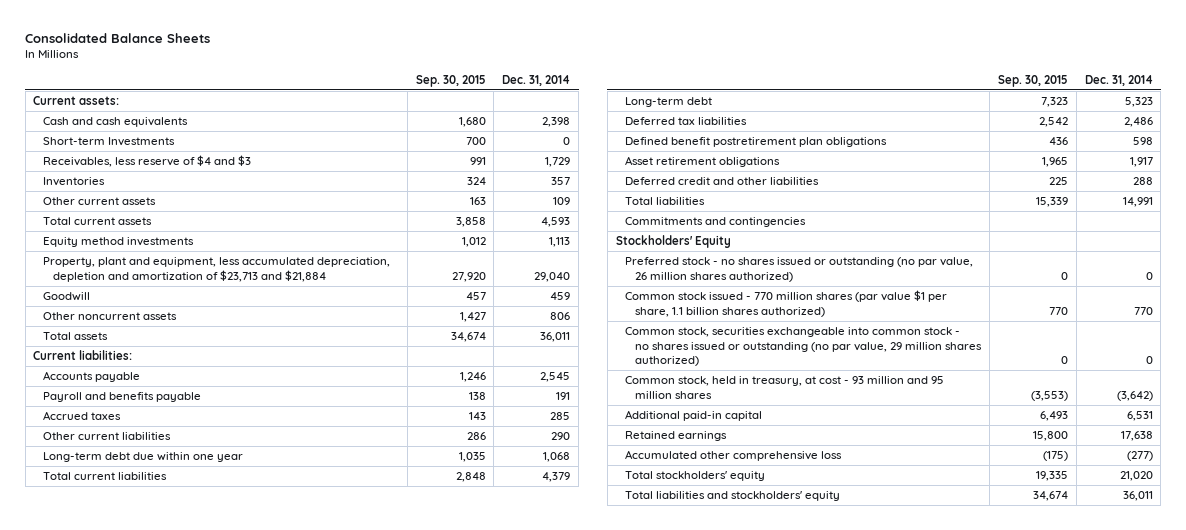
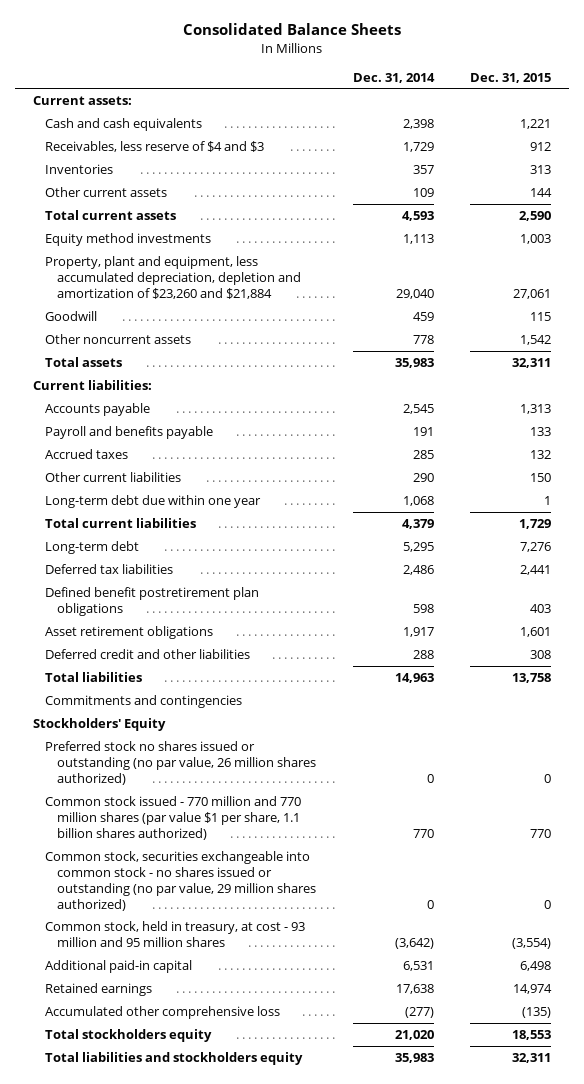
[415,74,486,87] Sep. 30, 2015 -> none
none -> [470,72,552,83] Dec. 31, 2015
[43,136,176,146] Short-term Investments -> none
[43,256,391,282] Property, plant and equipment, less accumulated depreciation, depletion and amortization of $23,713 and $21,884 -> [45,255,302,299] Property, plant and equipment, less accumulated depreciation, depletion and amortization of $23,260 and $21,884
[550,311,571,320] 806 -> [412,334,434,344] 778
[540,331,571,342] 36,011 -> [394,357,434,368] 35,983
[1124,96,1153,107] 5,323 -> [402,541,434,552] 5,295
[1122,196,1153,207] 14,991 -> [394,672,434,683] 14,963
[625,256,974,282] Preferred stock - no shares issued or outstanding (no par value, 26 million shares authorized) -> [45,740,317,785] Preferred stock no shares issued or outstanding (no par value, 26 million shares authorized)
[625,289,948,317] Common stock issued - 770 million shares (par value $1 per share, 1.1 billion shares authorized) -> [45,795,302,840] Common stock issued - 770 million and 770 million shares (par value $1 per share, 1.1 billion shares authorized)
[625,470,766,481] Total stockholders' equity -> [45,1028,213,1042] Total stockholders equity
[625,490,841,501] Total liabilities and stockholders' equity -> [45,1051,304,1065] Total liabilities and stockholders equity
[1122,490,1153,501] 36,011 -> [394,1052,434,1063] 35,983

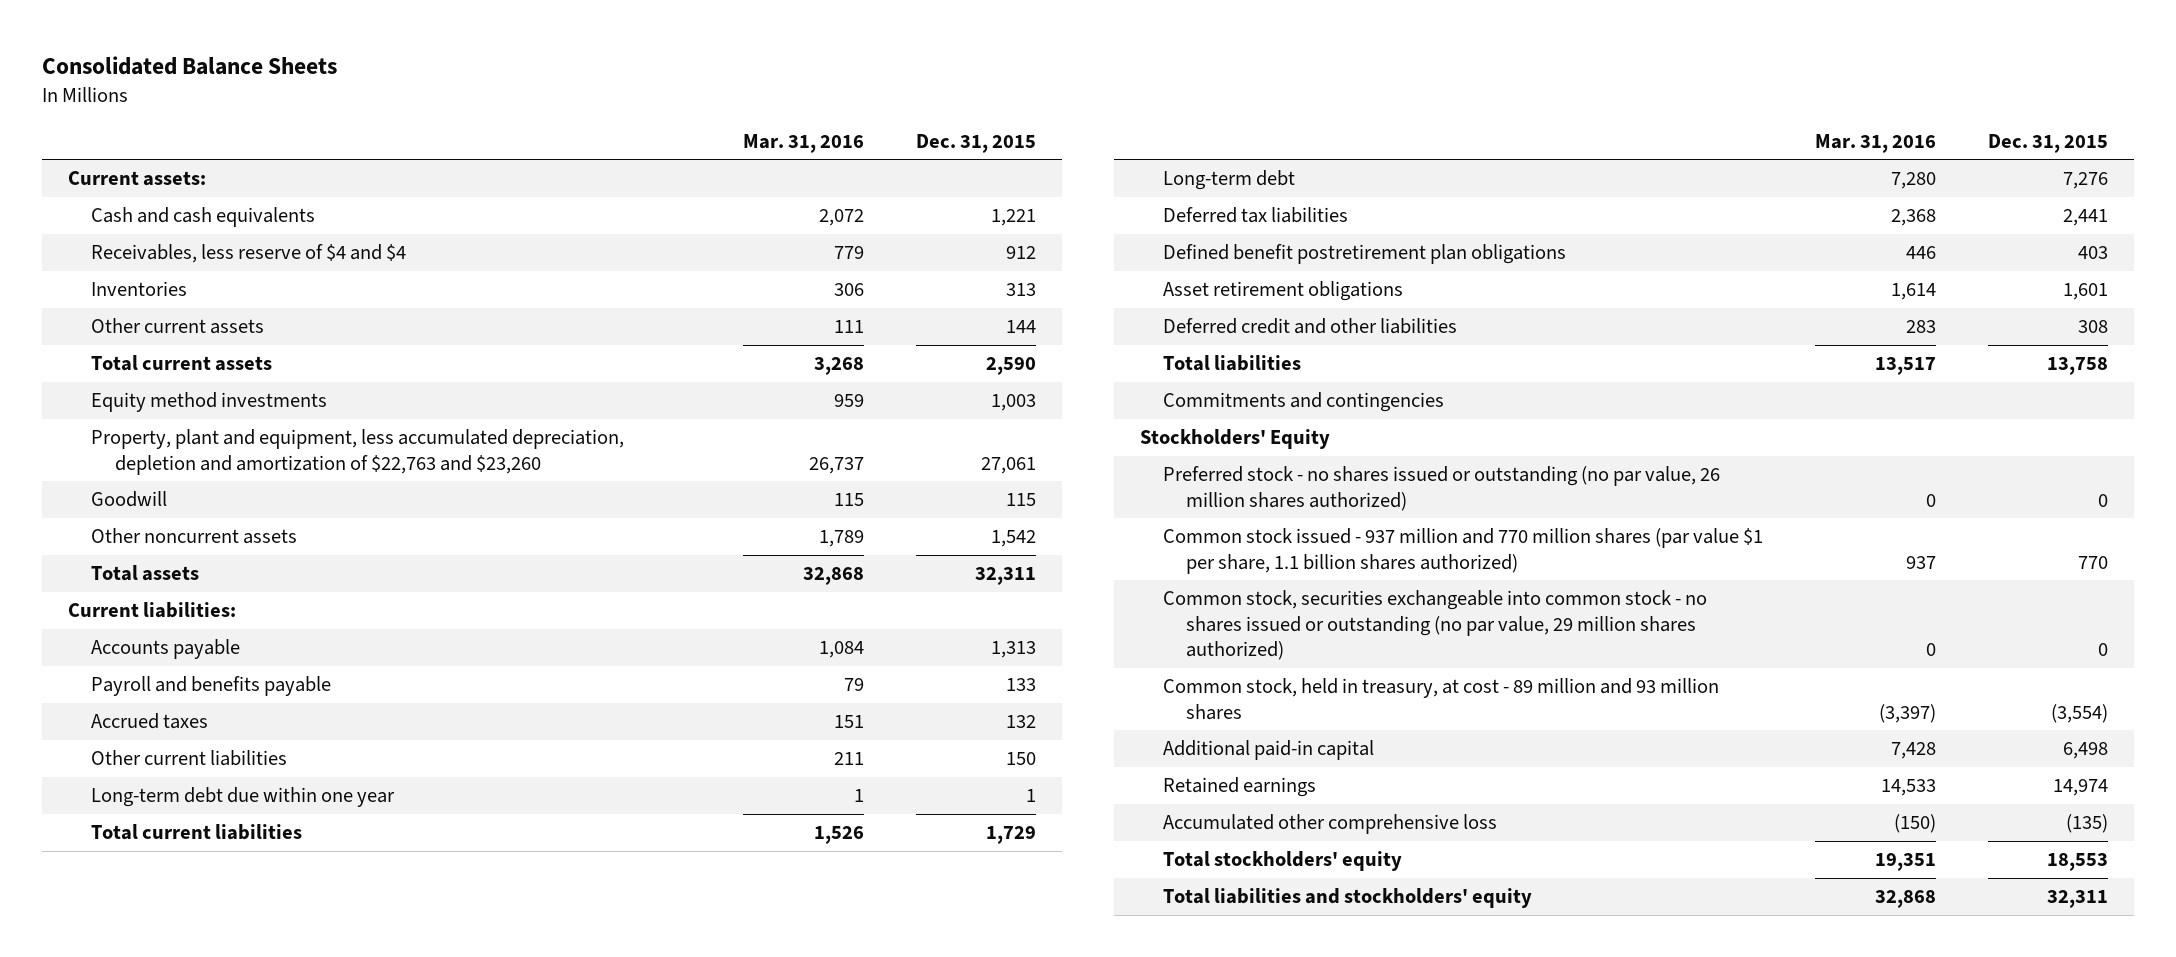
[352,72,435,83] Dec. 31, 2014 -> none
none -> [743,133,865,153] Mar. 31, 2016
[45,140,265,152] Receivables, less reserve of $4 and $3 -> [91,244,407,264] Receivables, less reserve of $4 and $4
[45,255,302,299] Property, plant and equipment, less accumulated depreciation, depletion and amortization of $23,260 and $21,884 -> [91,429,625,475] Property, plant and equipment, less accumulated depreciation, depletion and amortization of $22,763 and $23,260
[45,740,317,785] Preferred stock no shares issued or outstanding (no par value, 26 million shares authorized) -> [1163,466,1721,511] Preferred stock - no shares issued or outstanding (no par value, 26 million shares authorized)
[45,795,302,840] Common stock issued - 770 million and 770 million shares (par value $1 per share, 1.1 billion shares authorized) -> [1163,528,1764,574] Common stock issued - 937 million and 770 million shares (par value $1 per share, 1.1 billion shares authorized)
[45,920,306,947] Common stock, held in treasury, at cost - 93 million and 95 million shares -> [1163,678,1720,720] Common stock, held in treasury, at cost - 89 million and 93 million shares
[45,1028,213,1042] Total stockholders equity -> [1163,851,1403,872] Total stockholders' equity
[45,1051,304,1065] Total liabilities and stockholders equity -> [1163,888,1533,909] Total liabilities and stockholders' equity

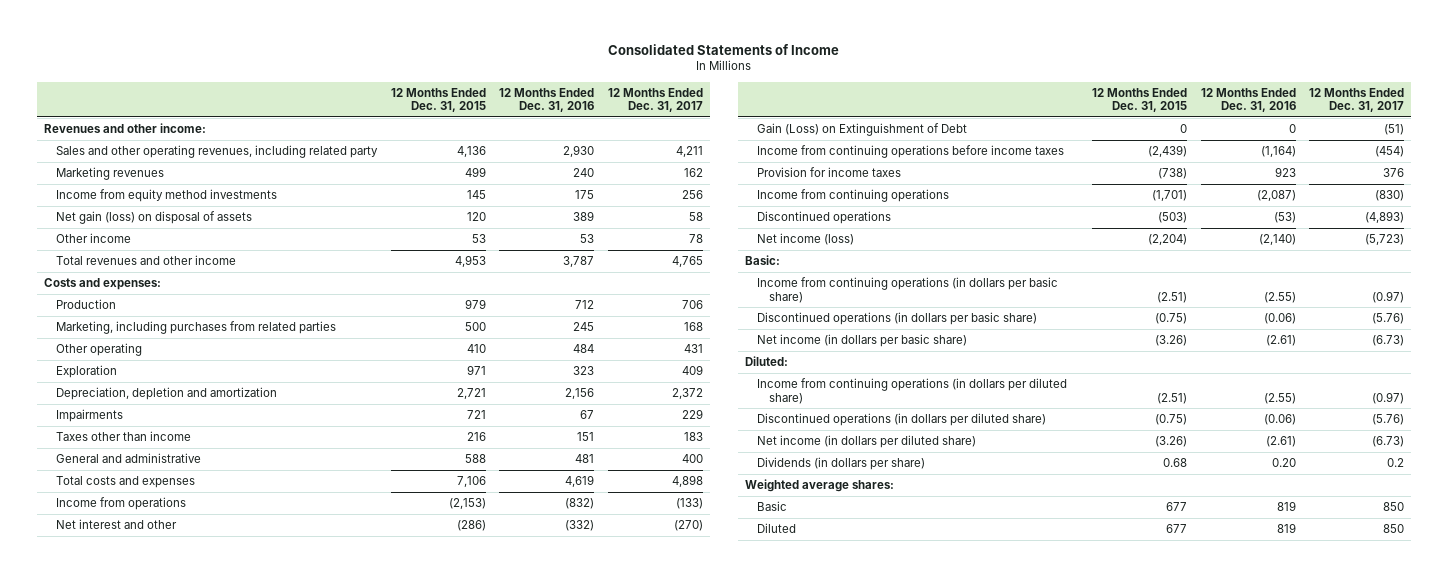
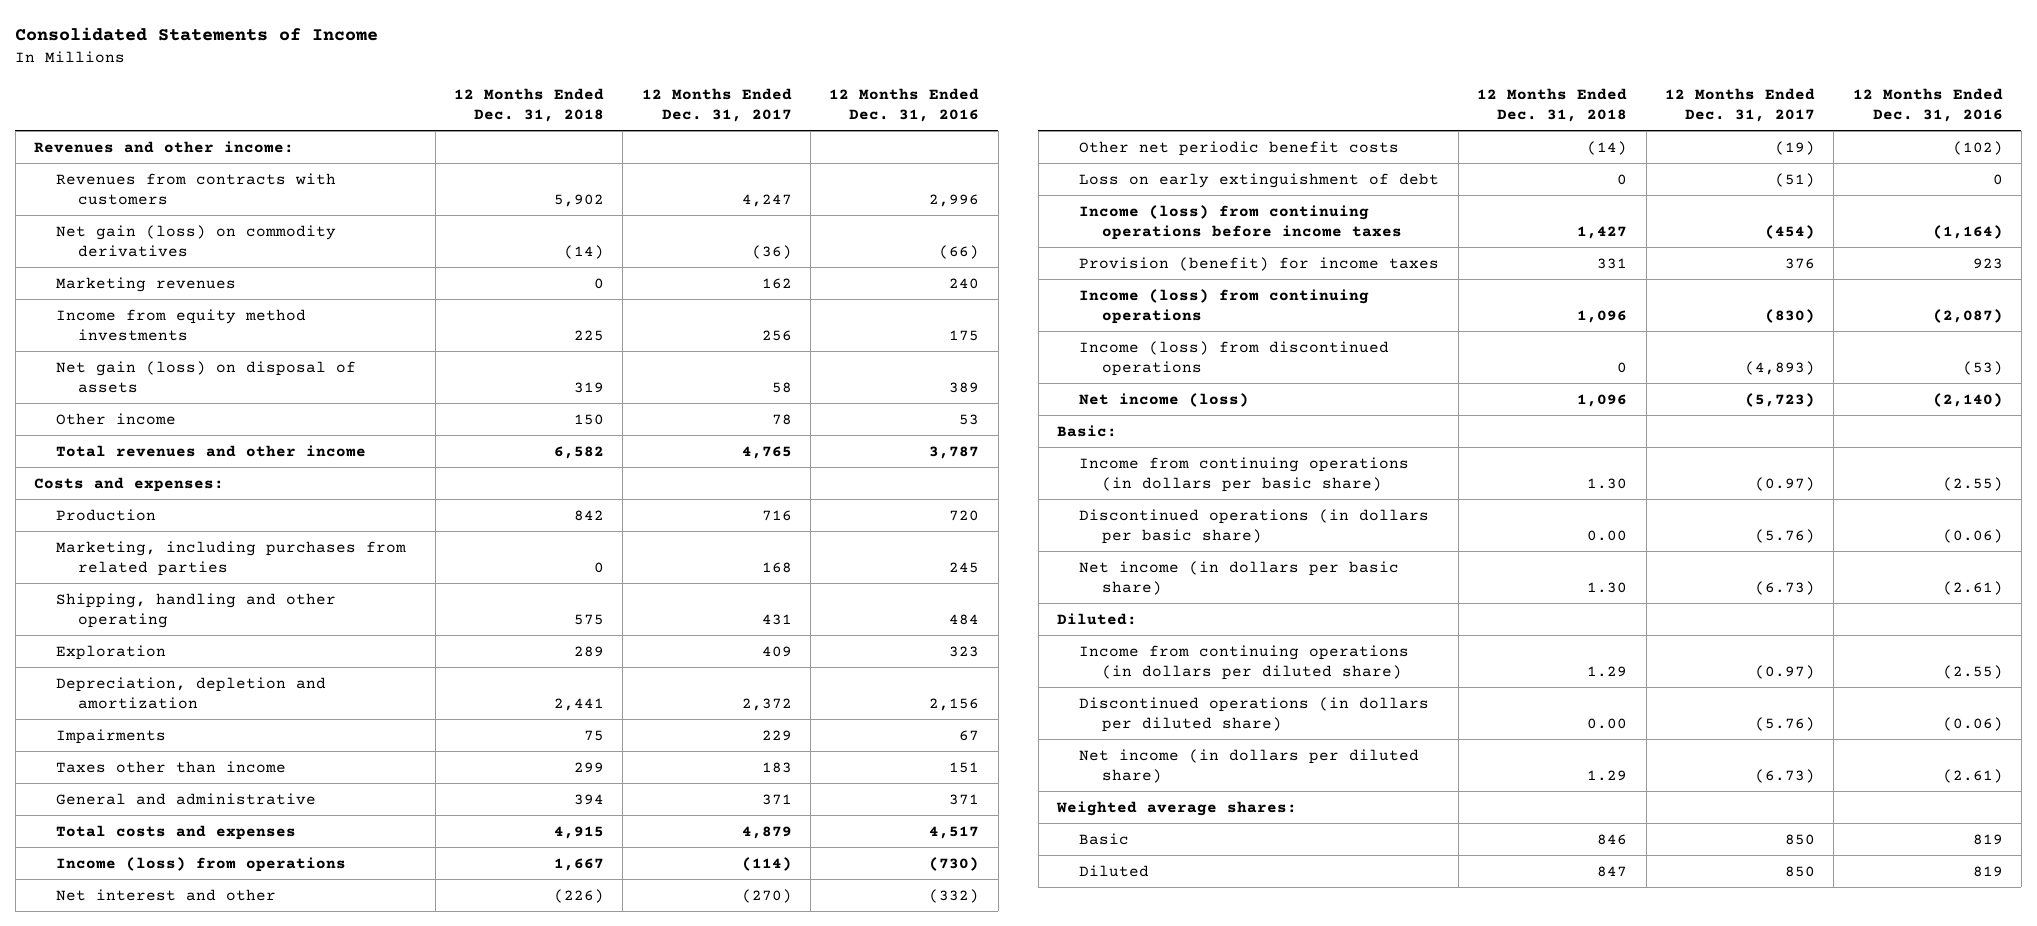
[390,87,486,113] 12 Months Ended Dec. 31, 2015 -> none
none -> [453,87,604,122] 12 Months Ended Dec. 31, 2018
[55,144,378,158] Sales and other operating revenues, including related party -> none
none -> [56,172,337,205] Revenues from contracts with customers
none -> [56,224,337,257] Net gain (loss) on commodity derivatives
[575,299,595,309] 712 -> [949,509,980,521] 720
[682,299,704,309] 706 -> [761,509,792,521] 716
[55,342,142,356] Other operating -> [56,592,337,628] Shipping, handling and other operating
[575,453,595,463] 481 -> [949,793,980,805] 371
[682,453,704,463] 400 -> [761,793,792,805] 371
[565,474,595,487] 4,619 -> [929,825,980,839] 4,517
[672,474,704,487] 4,898 -> [741,825,792,839] 4,879
[55,496,186,510] Income from operations -> [56,856,347,872] Income (loss) from operations
[565,497,595,509] (832) -> [929,856,980,871] (730)
[676,497,704,509] (133) -> [741,856,792,871] (114)
none -> [1079,140,1400,156] Other net periodic benefit costs
[756,122,967,136] Gain (Loss) on Extinguishment of Debt -> [1079,172,1440,188] Loss on early extinguishment of debt
[756,144,1064,158] Income from continuing operations before income taxes -> [1079,204,1402,240] Income (loss) from continuing operations before income taxes
[756,166,901,177] Provision for income taxes -> [1079,256,1440,271] Provision (benefit) for income taxes
[756,188,949,202] Income from continuing operations -> [1079,288,1370,324] Income (loss) from continuing operations
[756,210,891,224] Discontinued operations -> [1079,340,1390,376] Income (loss) from discontinued operations
[756,456,925,470] Dividends (in dollars per share) -> none

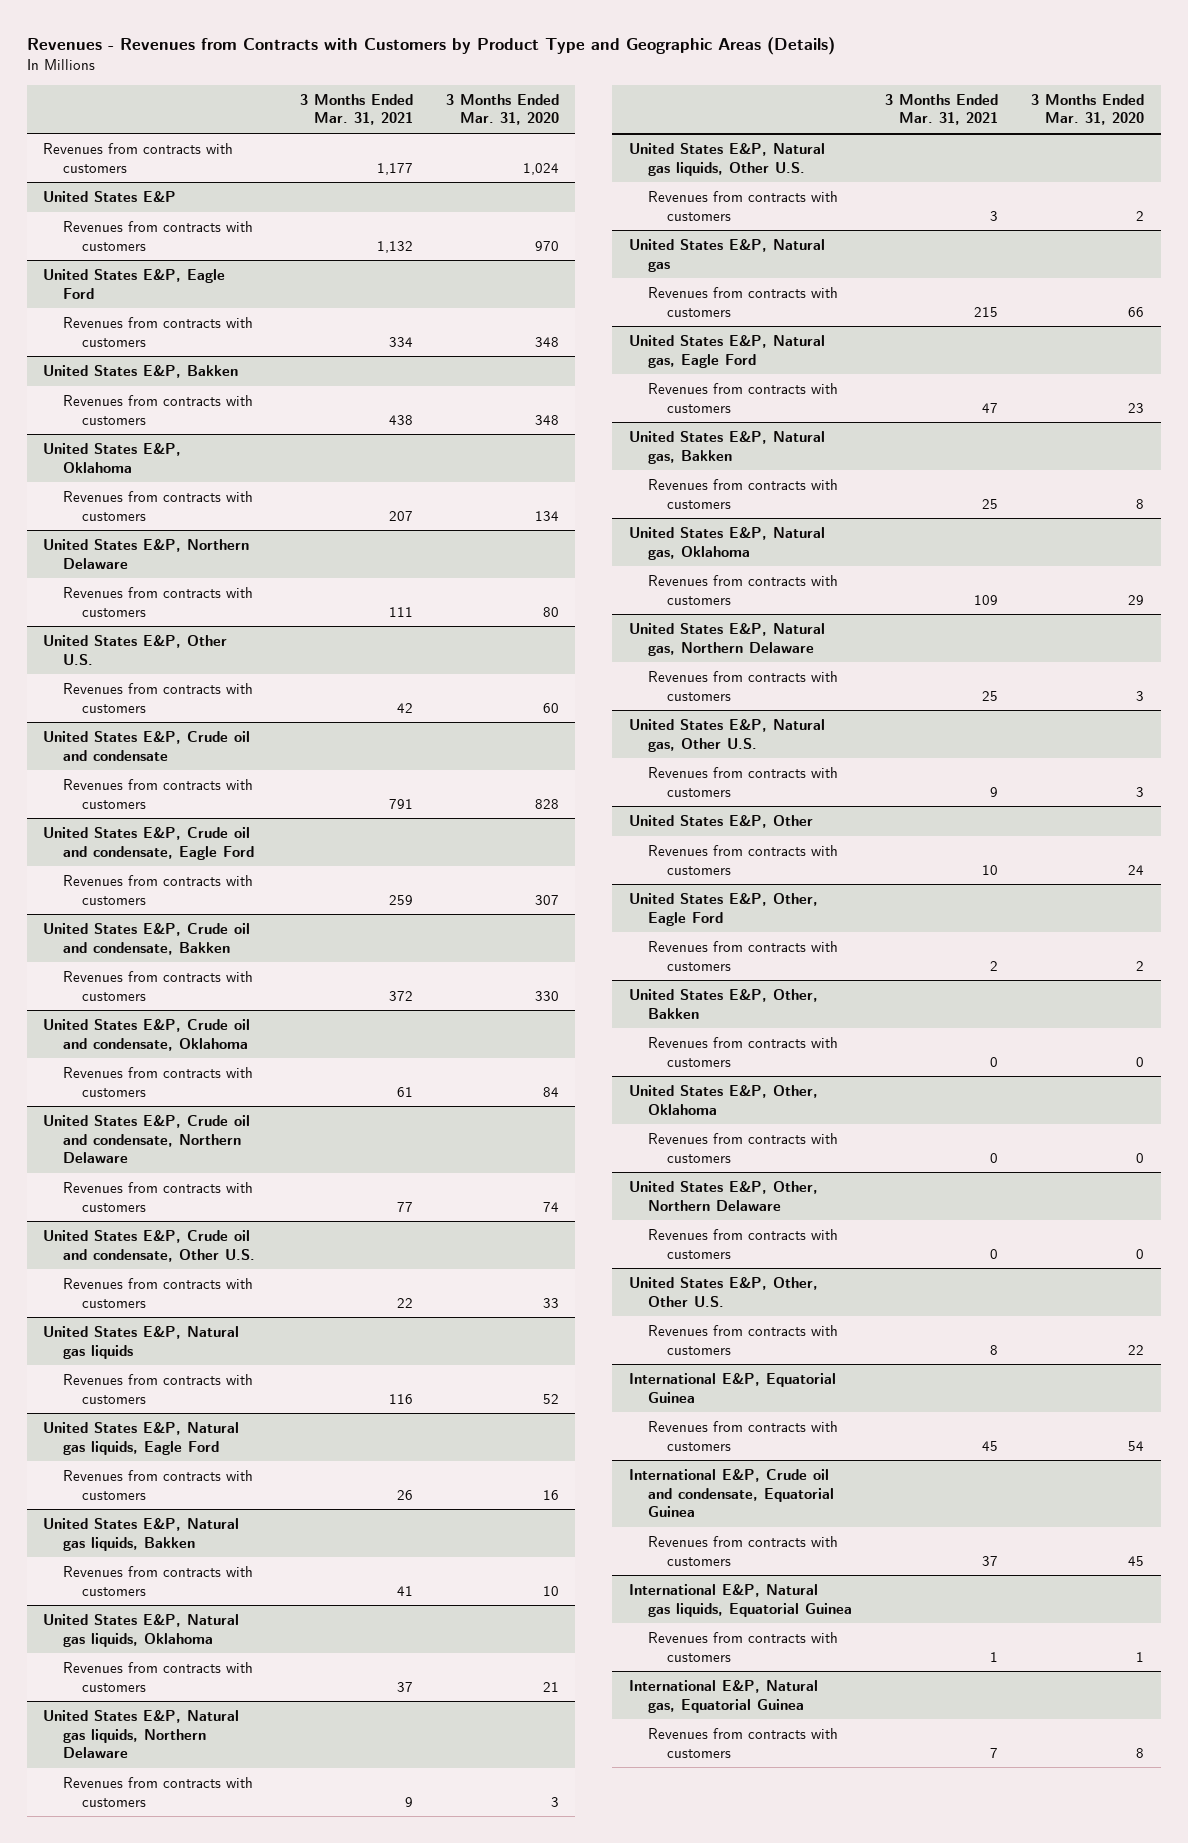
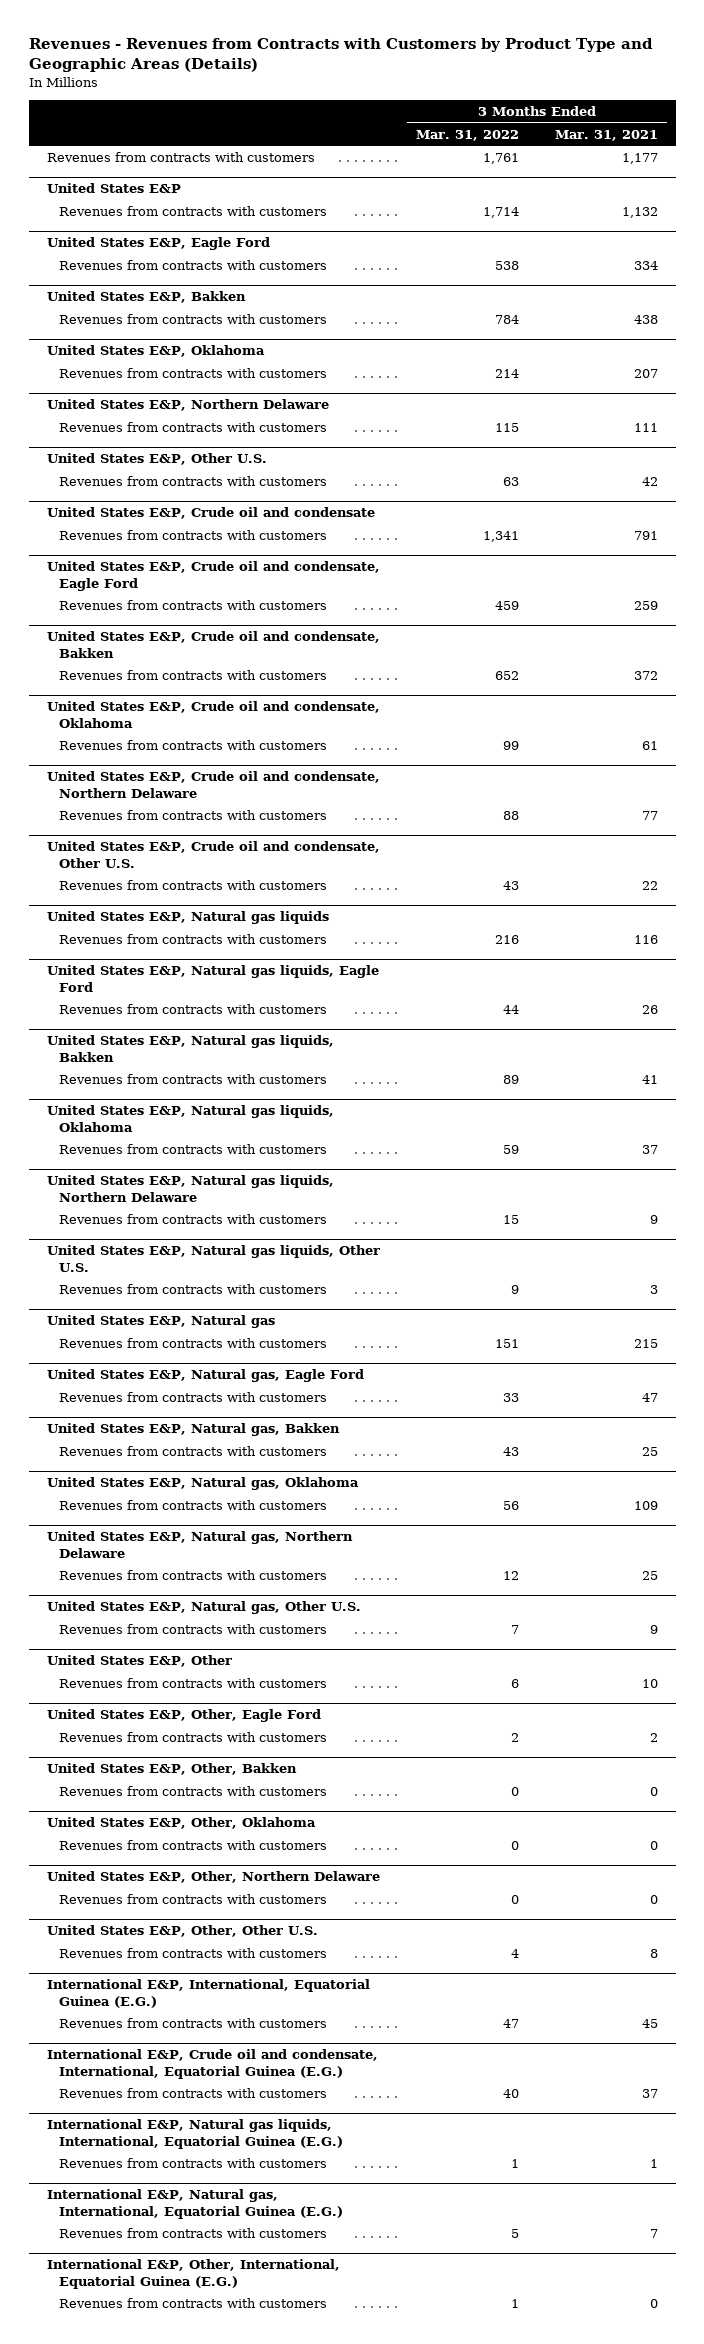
[445,94,559,126] 3 Months Ended Mar. 31, 2020 -> none
none -> [415,129,519,141] Mar. 31, 2022
[628,1373,836,1403] International E&P, Equatorial Guinea -> [46,1979,370,2008] International E&P, International, Equatorial Guinea (E.G.)
[628,1469,834,1517] International E&P, Crude oil and condensate, Equatorial Guinea -> [46,2049,378,2079] International E&P, Crude oil and condensate, International, Equatorial Guinea (E.G.)
[628,1584,852,1617] International E&P, Natural gas liquids, Equatorial Guinea -> [46,2119,343,2149] International E&P, Natural gas liquids, International, Equatorial Guinea (E.G.)
[628,1680,818,1713] International E&P, Natural gas, Equatorial Guinea -> [46,2189,343,2219] International E&P, Natural gas, International, Equatorial Guinea (E.G.)
none -> [46,2259,340,2289] International E&P, Other, International, Equatorial Guinea (E.G.)
none -> [58,2298,327,2309] Revenues from contracts with customers

